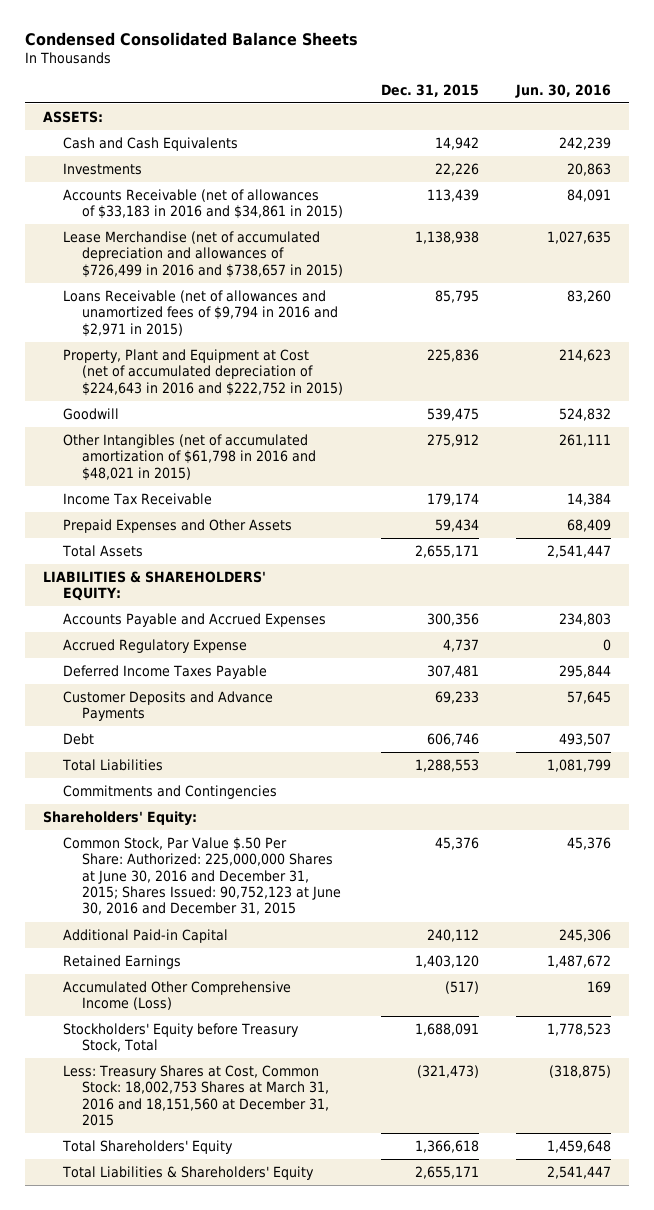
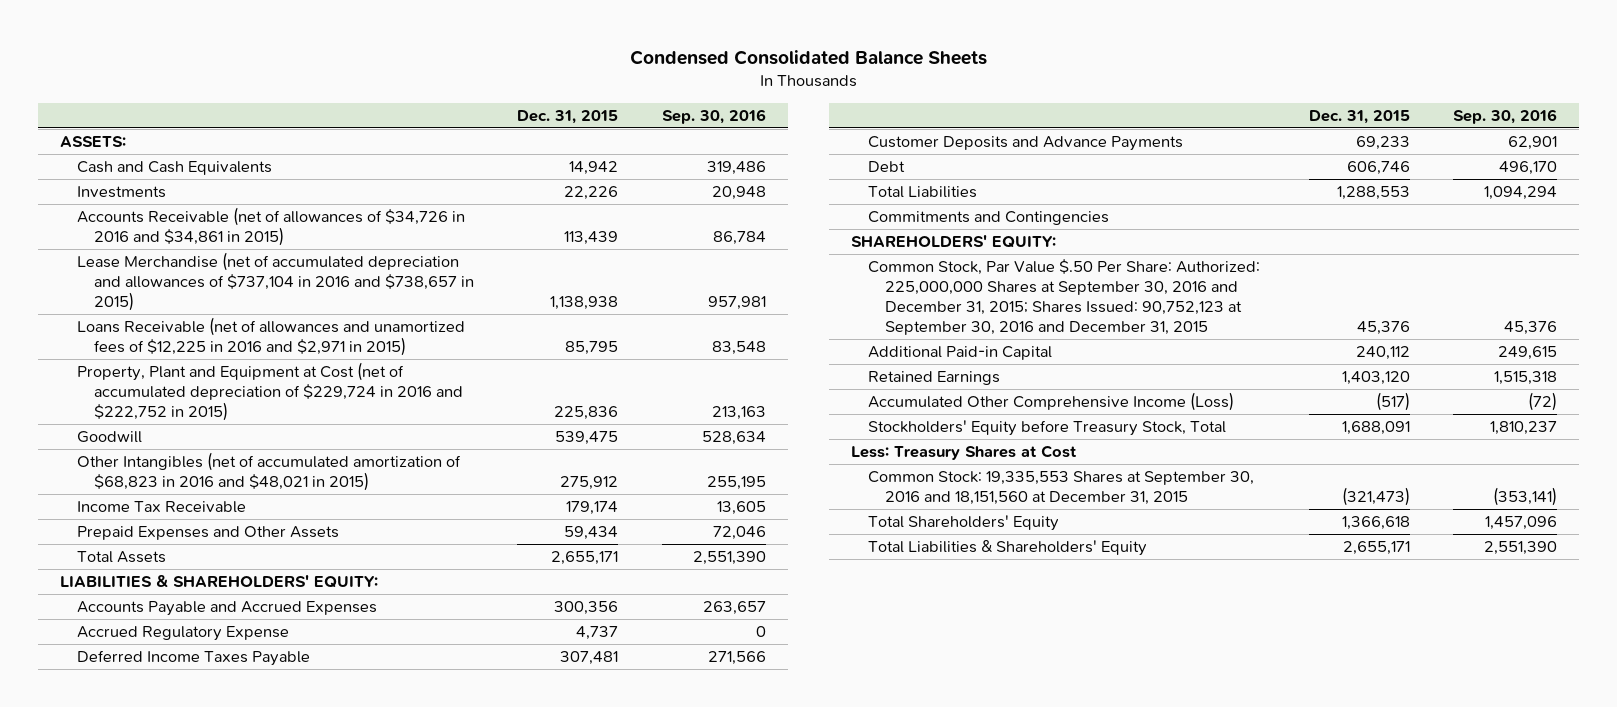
[514,83,611,98] Jun. 30, 2016 -> none
none -> [662,108,767,124] Sep. 30, 2016
[62,188,344,220] Accounts Receivable (net of allowances of $33,183 in 2016 and $34,861 in 2015) -> [76,207,465,247] Accounts Receivable (net of allowances of $34,726 in 2016 and $34,861 in 2015)
[62,230,344,278] Lease Merchandise (net of accumulated depreciation and allowances of $726,499 in 2016 and $738,657 in 2015) -> [76,252,474,312] Lease Merchandise (net of accumulated depreciation and allowances of $737,104 in 2016 and $738,657 in 2015)
[62,289,339,337] Loans Receivable (net of allowances and unamortized fees of $9,794 in 2016 and $2,971 in 2015) -> [76,317,465,357] Loans Receivable (net of allowances and unamortized fees of $12,225 in 2016 and $2,971 in 2015)
[62,348,344,396] Property, Plant and Equipment at Cost (net of accumulated depreciation of $224,643 in 2016 and $222,752 in 2015) -> [76,362,463,422] Property, Plant and Equipment at Cost (net of accumulated depreciation of $229,724 in 2016 and $222,752 in 2015)
[62,433,317,481] Other Intangibles (net of accumulated amortization of $61,798 in 2016 and $48,021 in 2015) -> [76,452,461,492] Other Intangibles (net of accumulated amortization of $68,823 in 2016 and $48,021 in 2015)
[43,810,198,826] Shareholders' Equity: -> [851,235,1057,249] SHAREHOLDERS' EQUITY:
[62,836,342,916] Common Stock, Par Value $.50 Per Share: Authorized: 225,000,000 Shares at June 30, 2016 and December 31, 2015; Shares Issued: 90,752,123 at June 30, 2016 and December 31, 2015 -> [868,259,1261,336] Common Stock, Par Value $.50 Per Share: Authorized: 225,000,000 Shares at September 30, 2016 and December 31, 2015; Shares Issued: 90,752,123 at September 30, 2016 and December 31, 2015
none -> [851,445,1078,461] Less: Treasury Shares at Cost
[62,1064,330,1127] Less: Treasury Shares at Cost, Common Stock: 18,002,753 Shares at March 31, 2016 and 18,151,560 at December 31, 2015 -> [868,471,1255,506] Common Stock: 19,335,553 Shares at September 30, 2016 and 18,151,560 at December 31, 2015

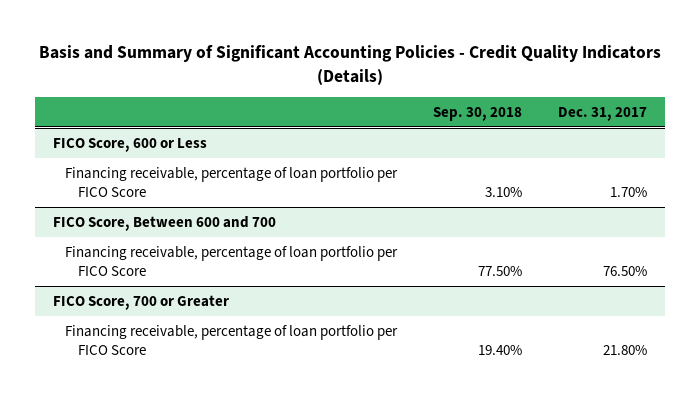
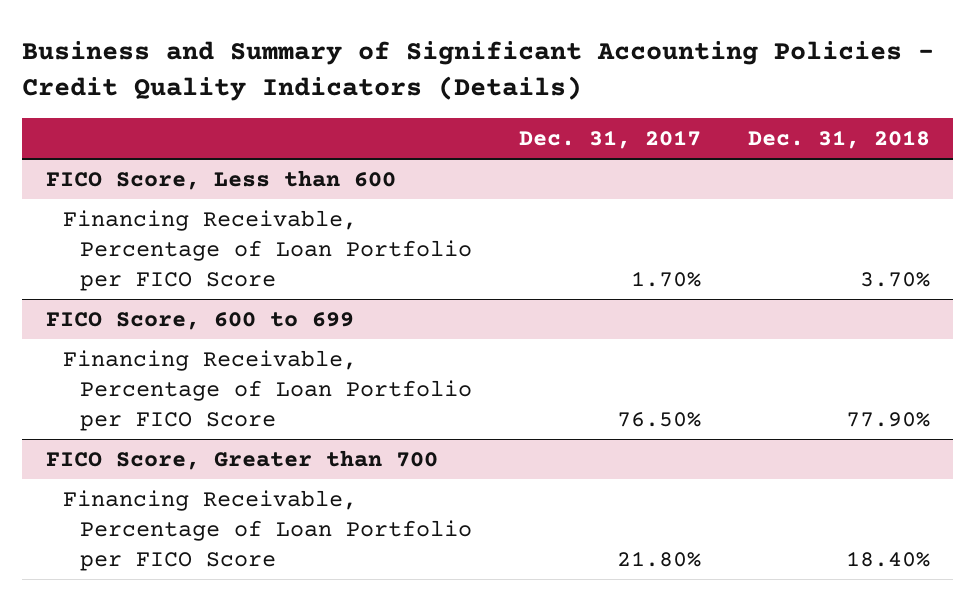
[38,45,661,85] Basis and Summary of Significant Accounting Policies - Credit Quality Indicators (Details) -> [22,40,935,101] Business and Summary of Significant Accounting Policies - Credit Quality Indicators (Details)
[433,106,523,121] Sep. 30, 2018 -> none
none -> [747,130,930,150] Dec. 31, 2018
[52,137,207,152] FICO Score, 600 or Less -> [45,169,396,190] FICO Score, Less than 600
[65,166,399,197] Financing receivable, percentage of loan portfolio per FICO Score -> [62,209,473,292] Financing Receivable, Percentage of Loan Portfolio per FICO Score
[52,215,276,231] FICO Score, Between 600 and 700 -> [45,311,354,330] FICO Score, 600 to 699
[65,245,399,276] Financing receivable, percentage of loan portfolio per FICO Score -> [62,349,473,432] Financing Receivable, Percentage of Loan Portfolio per FICO Score
[52,294,229,310] FICO Score, 700 or Greater -> [45,449,438,470] FICO Score, Greater than 700
[65,324,399,355] Financing receivable, percentage of loan portfolio per FICO Score -> [62,489,473,572] Financing Receivable, Percentage of Loan Portfolio per FICO Score

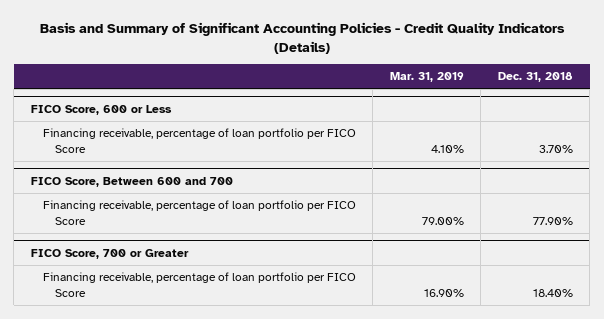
[22,40,935,101] Business and Summary of Significant Accounting Policies - Credit Quality Indicators (Details) -> [39,21,565,54] Basis and Summary of Significant Accounting Policies - Credit Quality Indicators (Details)
[519,130,702,150] Dec. 31, 2017 -> none
none -> [389,72,464,83] Mar. 31, 2019
[45,169,396,190] FICO Score, Less than 600 -> [30,105,172,116] FICO Score, 600 or Less
[62,209,473,292] Financing Receivable, Percentage of Loan Portfolio per FICO Score -> [43,128,357,153] Financing receivable, percentage of loan portfolio per FICO Score
[45,311,354,330] FICO Score, 600 to 699 -> [30,177,233,188] FICO Score, Between 600 and 700
[62,349,473,432] Financing Receivable, Percentage of Loan Portfolio per FICO Score -> [43,200,357,225] Financing receivable, percentage of loan portfolio per FICO Score
[45,449,438,470] FICO Score, Greater than 700 -> [30,249,189,260] FICO Score, 700 or Greater
[62,489,473,572] Financing Receivable, Percentage of Loan Portfolio per FICO Score -> [43,272,357,297] Financing receivable, percentage of loan portfolio per FICO Score

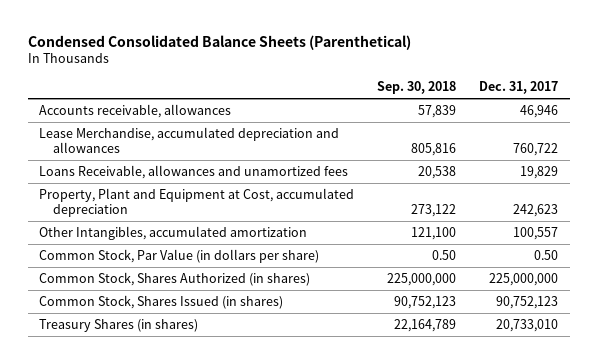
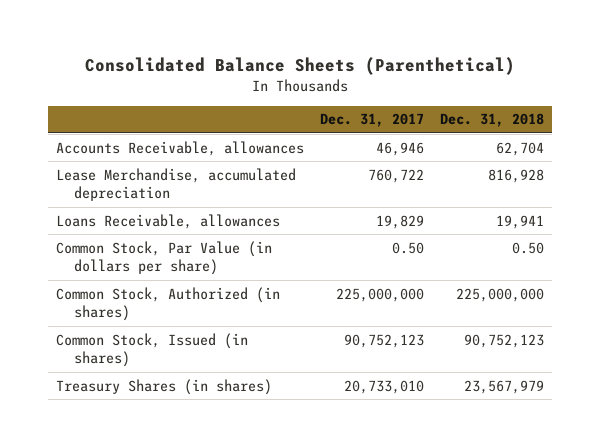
[27,34,411,50] Condensed Consolidated Balance Sheets (Parenthetical) -> [85,57,516,76] Consolidated Balance Sheets (Parenthetical)
[377,81,457,95] Sep. 30, 2018 -> none
none -> [440,113,545,128] Dec. 31, 2018
[39,187,355,217] Property, Plant and Equipment at Cost, accumulated depreciation -> none
[39,225,308,240] Other Intangibles, accumulated amortization -> none
[39,103,232,118] Accounts receivable, allowances -> [56,140,305,156] Accounts Receivable, allowances
[39,126,340,153] Lease Merchandise, accumulated depreciation and allowances -> [56,167,297,202] Lease Merchandise, accumulated depreciation
[39,164,349,179] Loans Receivable, allowances and unamortized fees -> [56,213,281,229] Loans Receivable, allowances
[39,271,311,286] Common Stock, Shares Authorized (in shares) -> [56,286,281,322] Common Stock, Authorized (in shares)
[39,294,284,309] Common Stock, Shares Issued (in shares) -> [56,332,249,368] Common Stock, Issued (in shares)

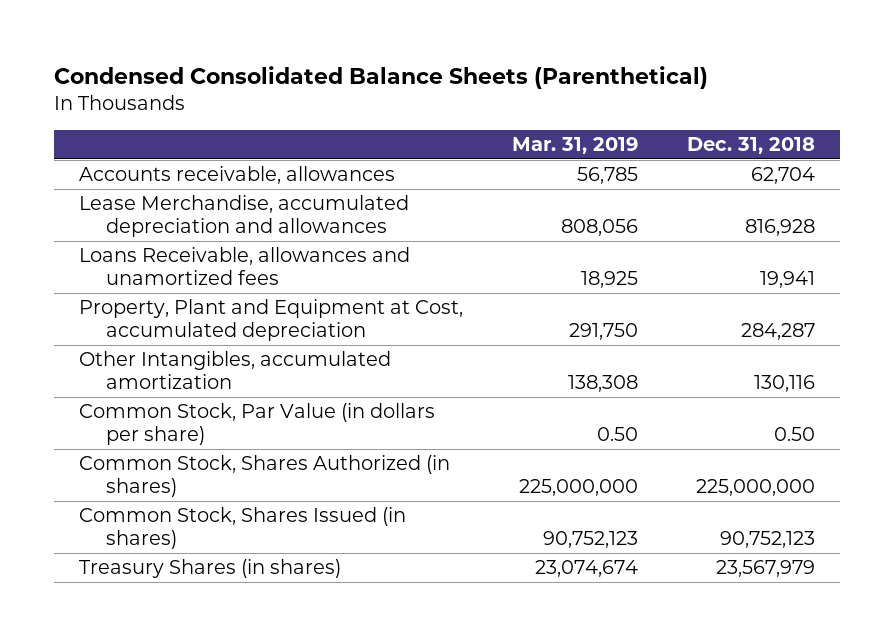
[85,57,516,76] Consolidated Balance Sheets (Parenthetical) -> [54,66,709,90] Condensed Consolidated Balance Sheets (Parenthetical)
[320,113,425,128] Dec. 31, 2017 -> none
none -> [512,136,639,154] Mar. 31, 2019
[56,140,305,156] Accounts Receivable, allowances -> [78,166,395,185] Accounts receivable, allowances
[56,167,297,202] Lease Merchandise, accumulated depreciation -> [78,195,409,238] Lease Merchandise, accumulated depreciation and allowances
[56,213,281,229] Loans Receivable, allowances -> [78,247,410,286] Loans Receivable, allowances and unamortized fees
none -> [78,299,463,342] Property, Plant and Equipment at Cost, accumulated depreciation
none -> [78,351,391,390] Other Intangibles, accumulated amortization
[56,286,281,322] Common Stock, Authorized (in shares) -> [78,455,450,498] Common Stock, Shares Authorized (in shares)
[56,332,249,368] Common Stock, Issued (in shares) -> [78,507,406,550] Common Stock, Shares Issued (in shares)

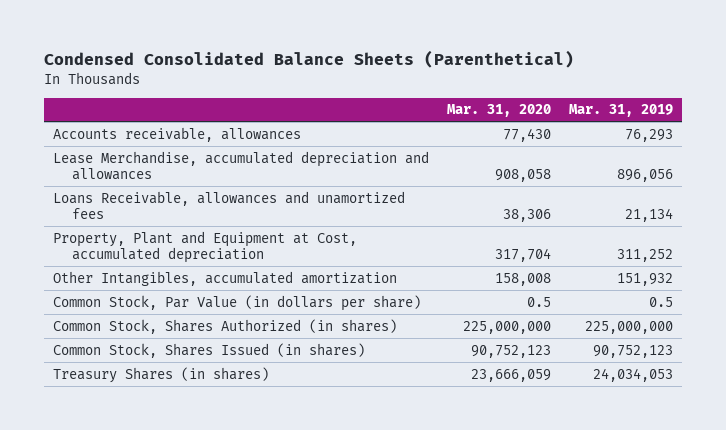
[687,136,816,154] Dec. 31, 2018 -> none
none -> [446,104,551,118] Mar. 31, 2020
[577,167,639,185] 56,785 -> [624,128,673,142] 76,293
[561,219,639,237] 808,056 -> [616,168,673,182] 896,056
[581,271,639,289] 18,925 -> [624,207,673,222] 21,134
[569,323,639,341] 291,750 -> [616,248,673,262] 311,252
[568,375,639,393] 138,308 -> [616,272,673,286] 151,932
[597,427,639,442] 0.50 -> [648,296,673,307] 0.5
[535,560,639,578] 23,074,674 -> [592,367,673,382] 24,034,053

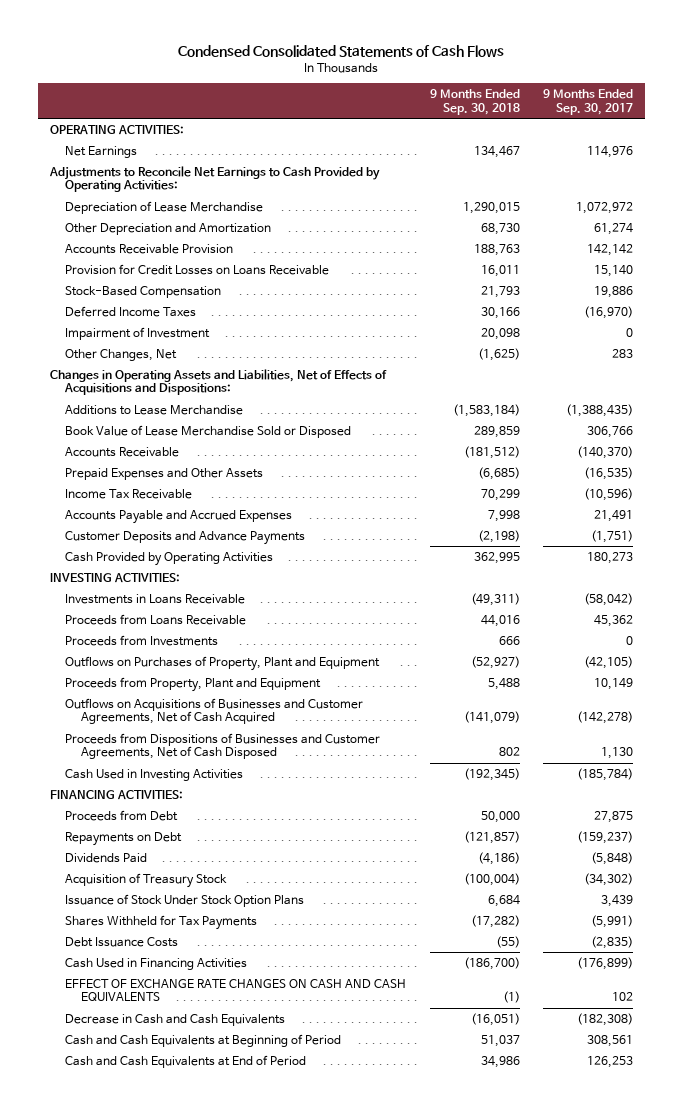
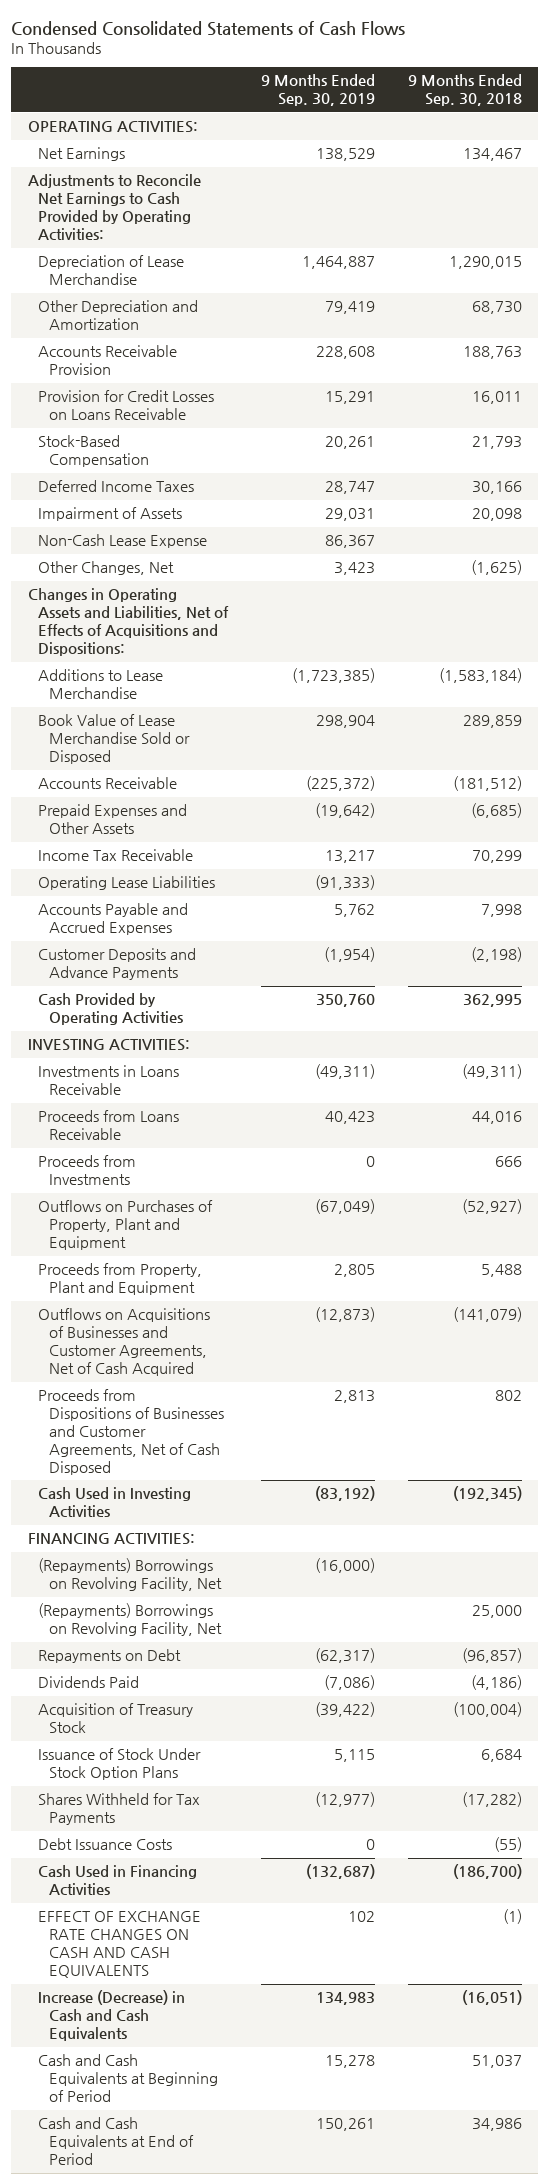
[543,89,634,115] 9 Months Ended Sep. 30, 2017 -> none
none -> [261,74,376,107] 9 Months Ended Sep. 30, 2019
[65,326,211,340] Impairment of Investment -> [38,507,183,522] Impairment of Assets
none -> [38,534,208,549] Non-Cash Lease Expense
none -> [38,876,216,891] Operating Lease Liabilities
[65,809,179,821] Proceeds from Debt -> none
none -> [38,1558,223,1592] (Repayments) Borrowings on Revolving Facility, Net
none -> [38,1603,223,1637] (Repayments) Borrowings on Revolving Facility, Net
[463,830,520,844] (121,857) -> [462,1648,523,1664] (96,857)
[65,1013,286,1026] Decrease in Cash and Cash Equivalents -> [38,1990,186,2042] Increase (Decrease) in Cash and Cash Equivalents

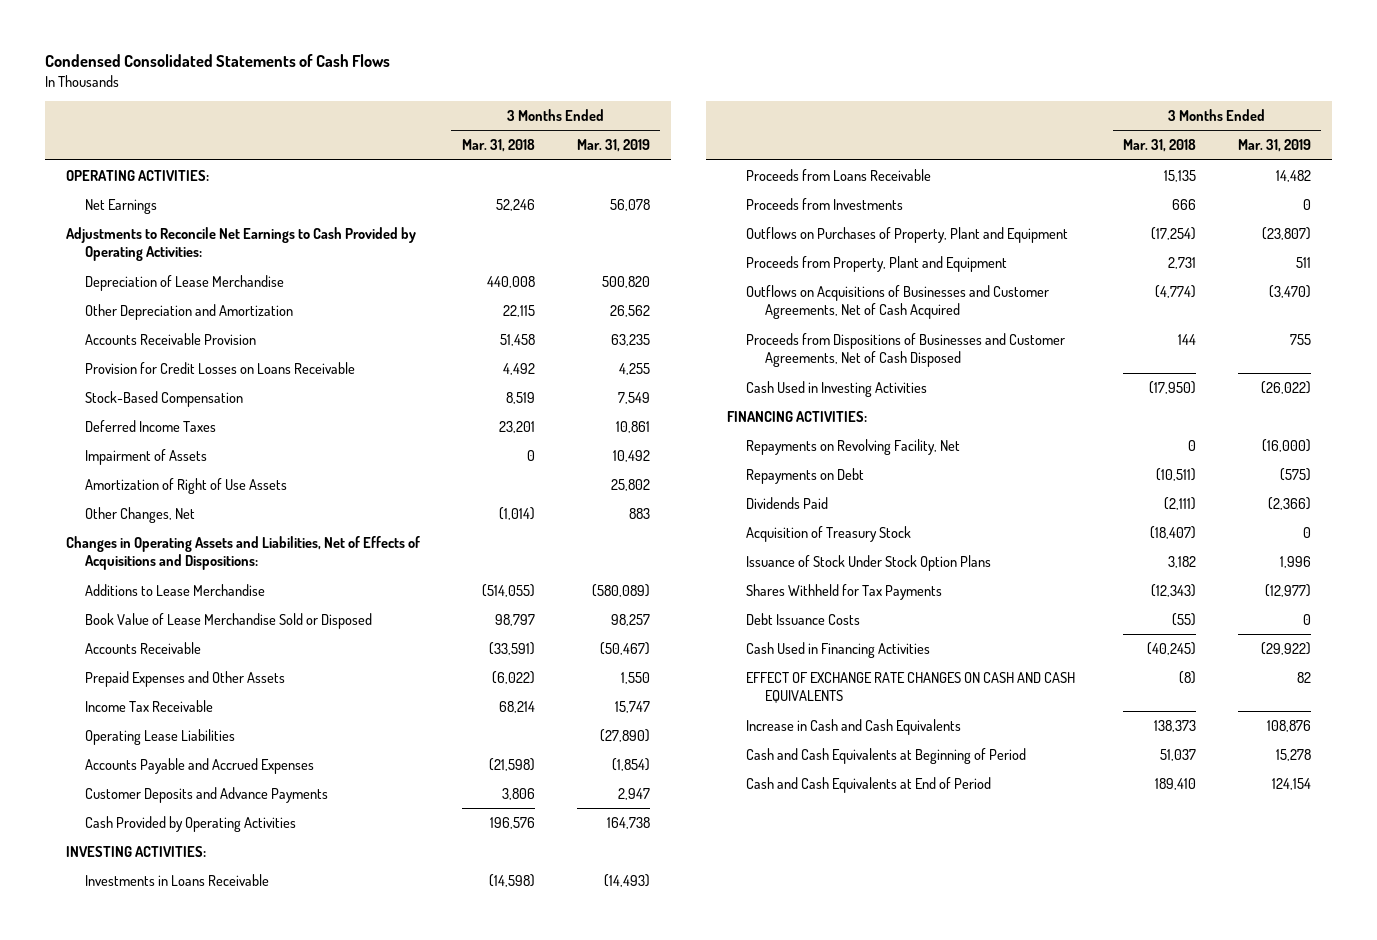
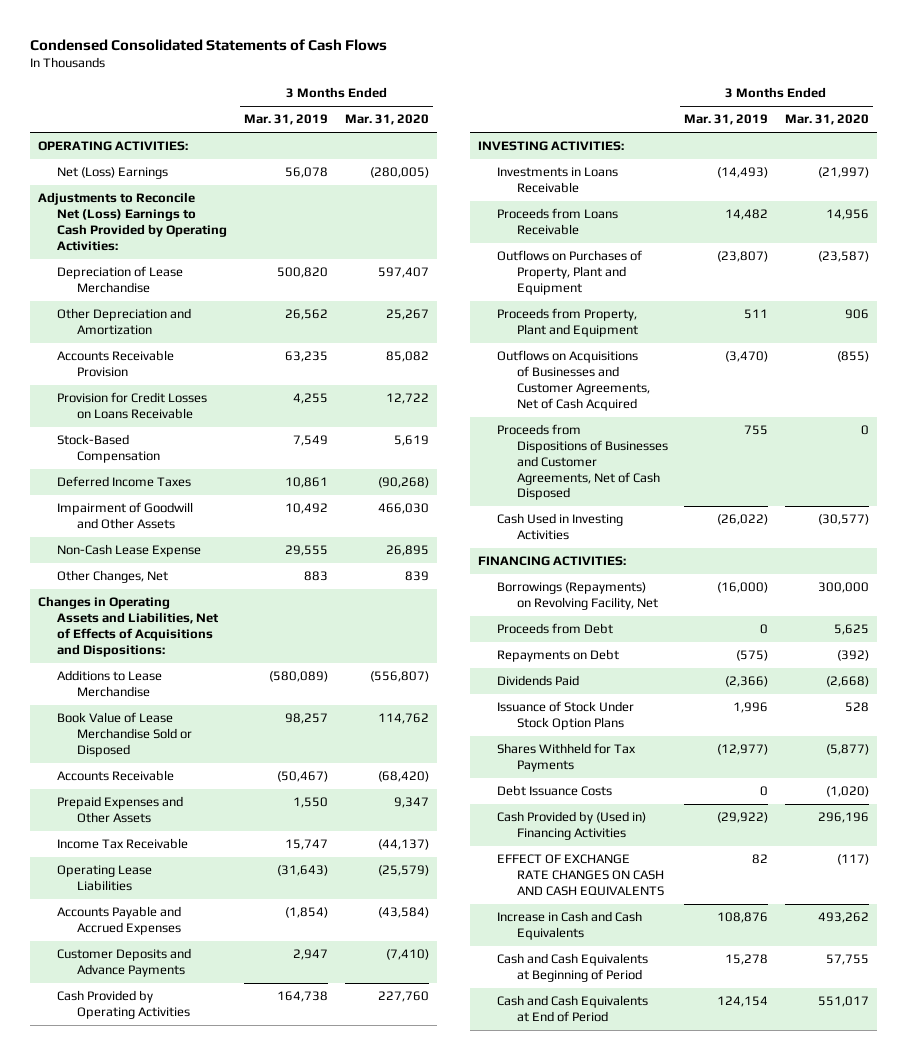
[461,139,535,153] Mar. 31, 2018 -> none
none -> [344,114,429,126] Mar. 31, 2020
[84,198,157,214] Net Earnings -> [57,167,169,180] Net (Loss) Earnings
[65,226,416,262] Adjustments to Reconcile Net Earnings to Cash Provided by Operating Activities: -> [37,192,228,251] Adjustments to Reconcile Net (Loss) Earnings to Cash Provided by Operating Activities:
[84,477,287,494] Amortization of Right of Use Assets -> none
[84,448,207,465] Impairment of Assets -> [57,502,194,530] Impairment of Goodwill and Other Assets
none -> [57,544,202,558] Non-Cash Lease Expense
[599,728,650,742] (27,890) -> [277,865,329,877] (31,643)
[746,197,904,210] Proceeds from Investments -> none
[746,438,961,455] Repayments on Revolving Facility, Net -> [497,582,658,611] Borrowings (Repayments) on Revolving Facility, Net
none -> [497,623,614,635] Proceeds from Debt
[746,525,912,542] Acquisition of Treasury Stock -> none
[746,641,931,658] Cash Used in Financing Activities -> [497,811,647,841] Cash Provided by (Used in) Financing Activities

